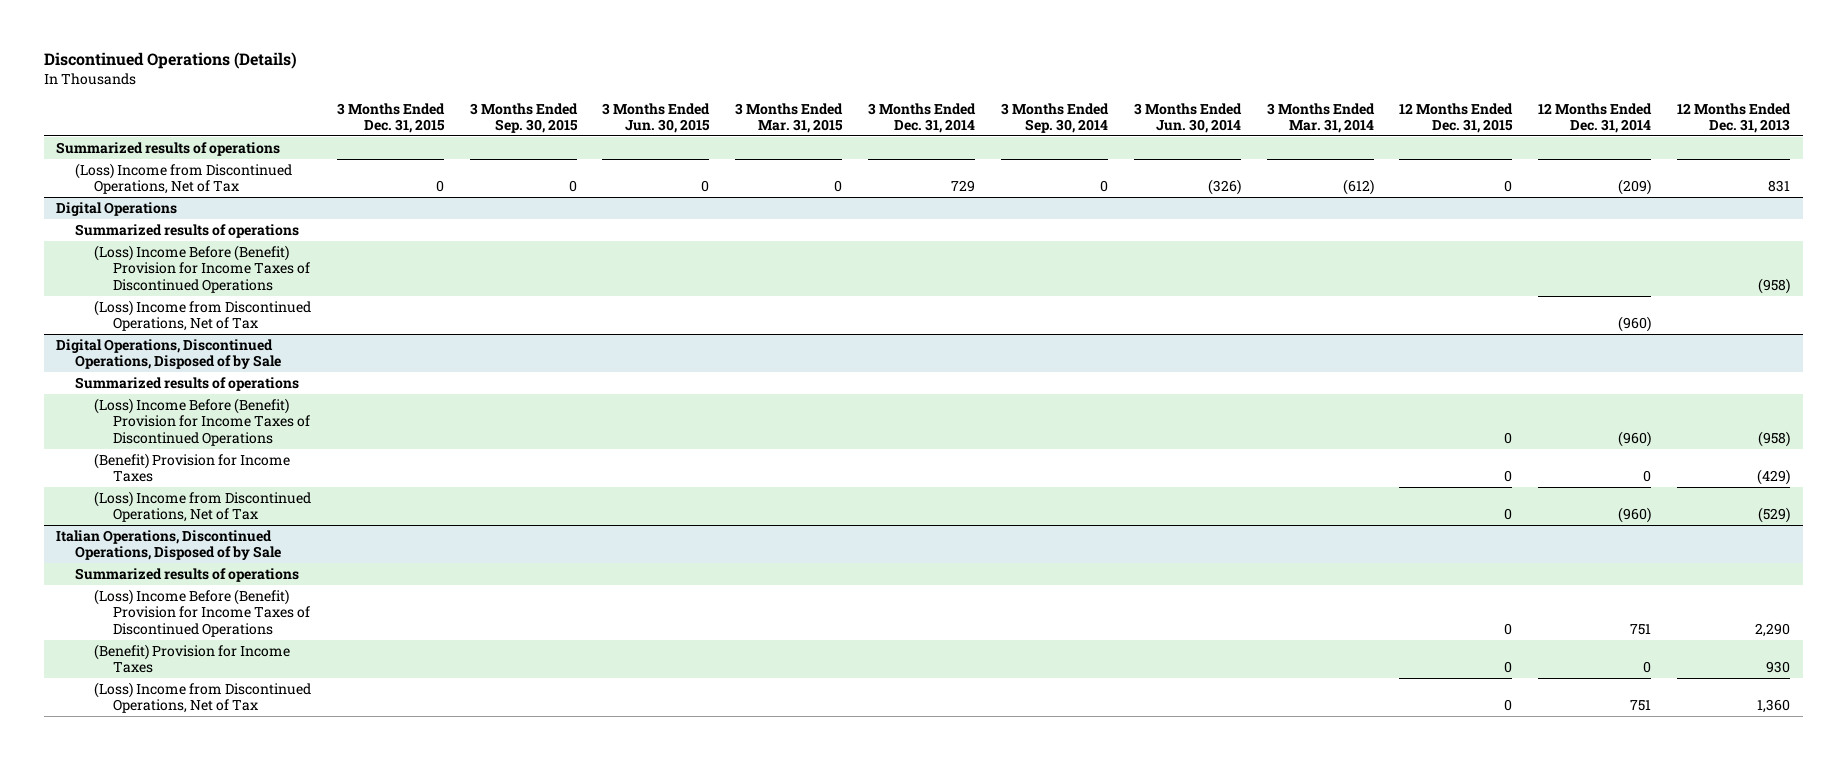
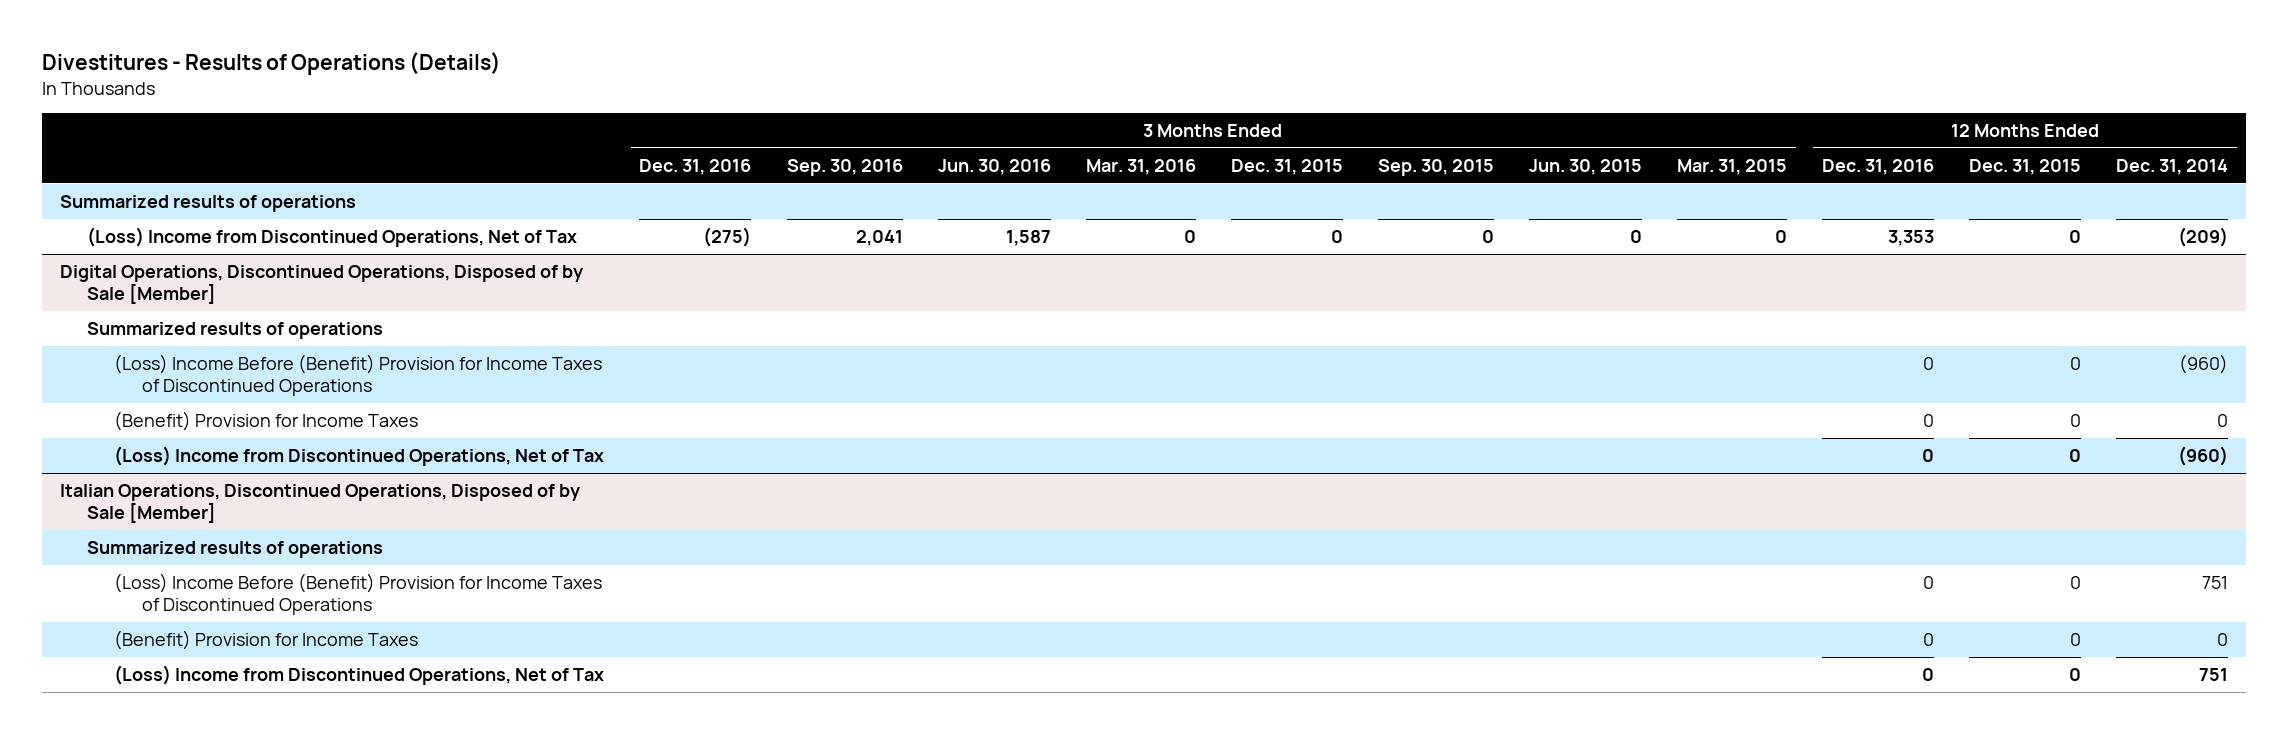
[43,52,297,70] Discontinued Operations (Details) -> [42,52,502,76] Divestitures - Results of Operations (Details)
[868,102,977,133] 3 Months Ended Dec. 31, 2014 -> none
[1000,102,1109,133] 3 Months Ended Sep. 30, 2014 -> none
[1133,102,1242,133] 3 Months Ended Jun. 30, 2014 -> none
[1266,102,1375,133] 3 Months Ended Mar. 31, 2014 -> none
[1677,102,1792,133] 12 Months Ended Dec. 31, 2013 -> none
none -> [639,158,752,175] Dec. 31, 2016
none -> [786,158,903,176] Sep. 30, 2016
none -> [937,158,1051,175] Jun. 30, 2016
none -> [1085,158,1196,175] Mar. 31, 2016
none -> [1822,158,1935,175] Dec. 31, 2016
[56,201,178,216] Digital Operations -> none
[75,223,300,238] Summarized results of operations -> none
[93,244,310,293] (Loss) Income Before (Benefit) Provision for Income Taxes of Discontinued Operations -> none
[93,299,311,332] (Loss) Income from Discontinued Operations, Net of Tax -> none
[56,338,282,370] Digital Operations, Discontinued Operations, Disposed of by Sale -> [59,265,583,305] Digital Operations, Discontinued Operations, Disposed of by Sale [Member]
[56,529,282,561] Italian Operations, Discontinued Operations, Disposed of by Sale -> [59,484,580,524] Italian Operations, Discontinued Operations, Disposed of by Sale [Member]

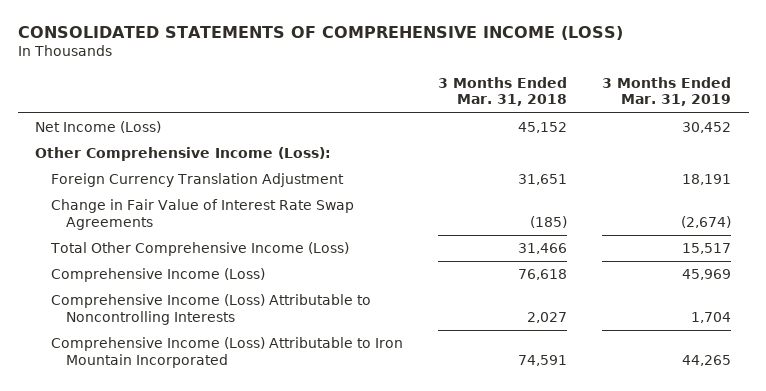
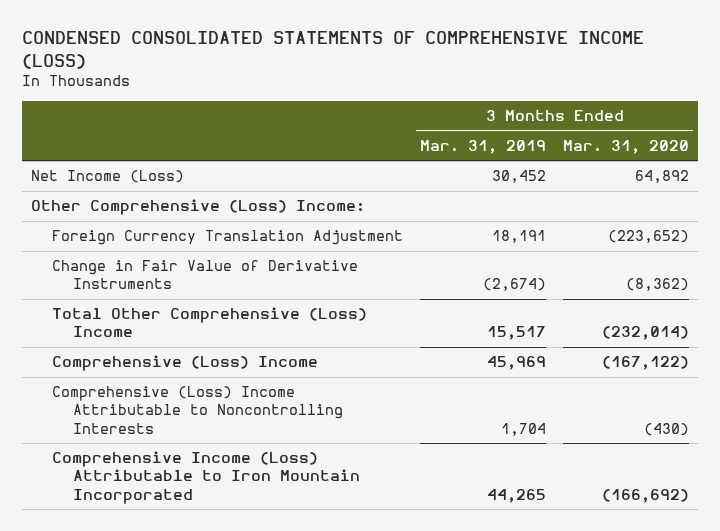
[17,26,623,41] CONSOLIDATED STATEMENTS OF COMPREHENSIVE INCOME (LOSS) -> [21,31,644,69] CONDENSED CONSOLIDATED STATEMENTS OF COMPREHENSIVE INCOME (LOSS)
[437,76,567,107] 3 Months Ended Mar. 31, 2018 -> none
none -> [563,139,690,154] Mar. 31, 2020
[35,147,332,162] Other Comprehensive Income (Loss): -> [30,199,365,216] Other Comprehensive (Loss) Income:
[50,199,354,230] Change in Fair Value of Interest Rate Swap Agreements -> [51,260,358,290] Change in Fair Value of Derivative Instruments
[49,242,349,257] Total Other Comprehensive Income (Loss) -> [51,307,367,338] Total Other Comprehensive (Loss) Income
[50,268,265,283] Comprehensive Income (Loss) -> [51,355,318,372] Comprehensive (Loss) Income
[50,294,371,325] Comprehensive Income (Loss) Attributable to Noncontrolling Interests -> [51,386,344,434] Comprehensive (Loss) Income Attributable to Noncontrolling Interests

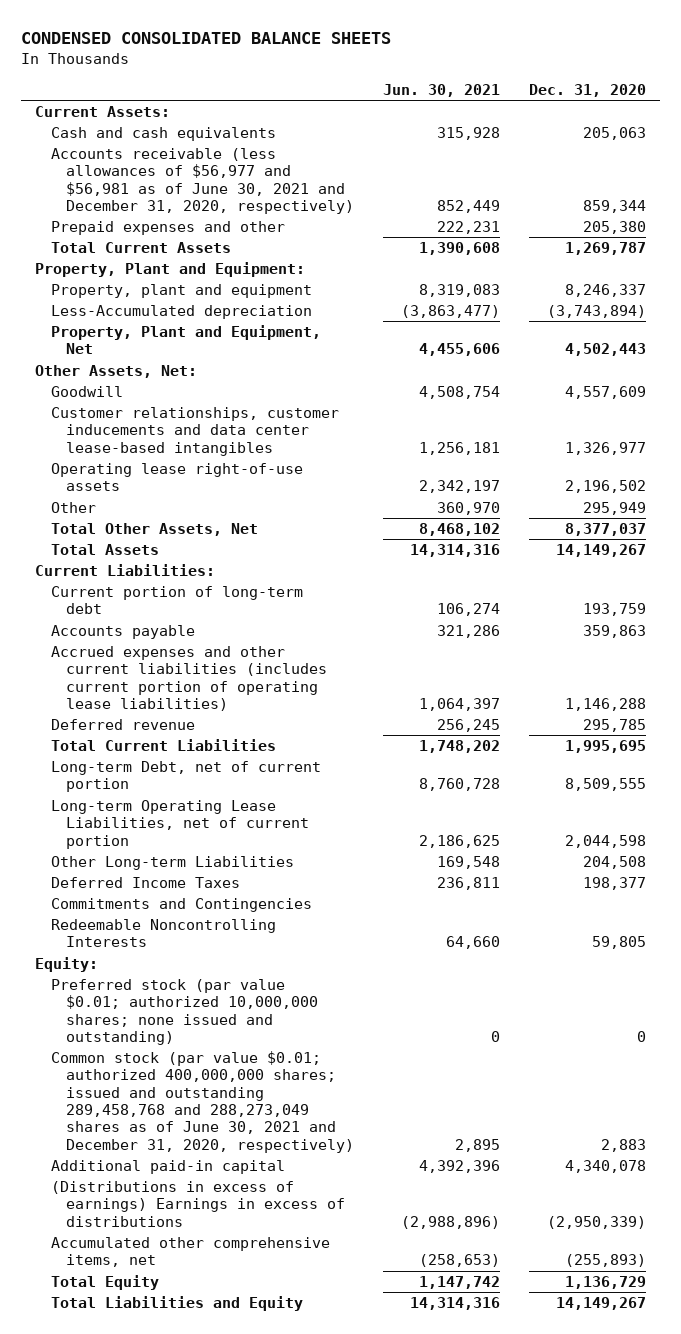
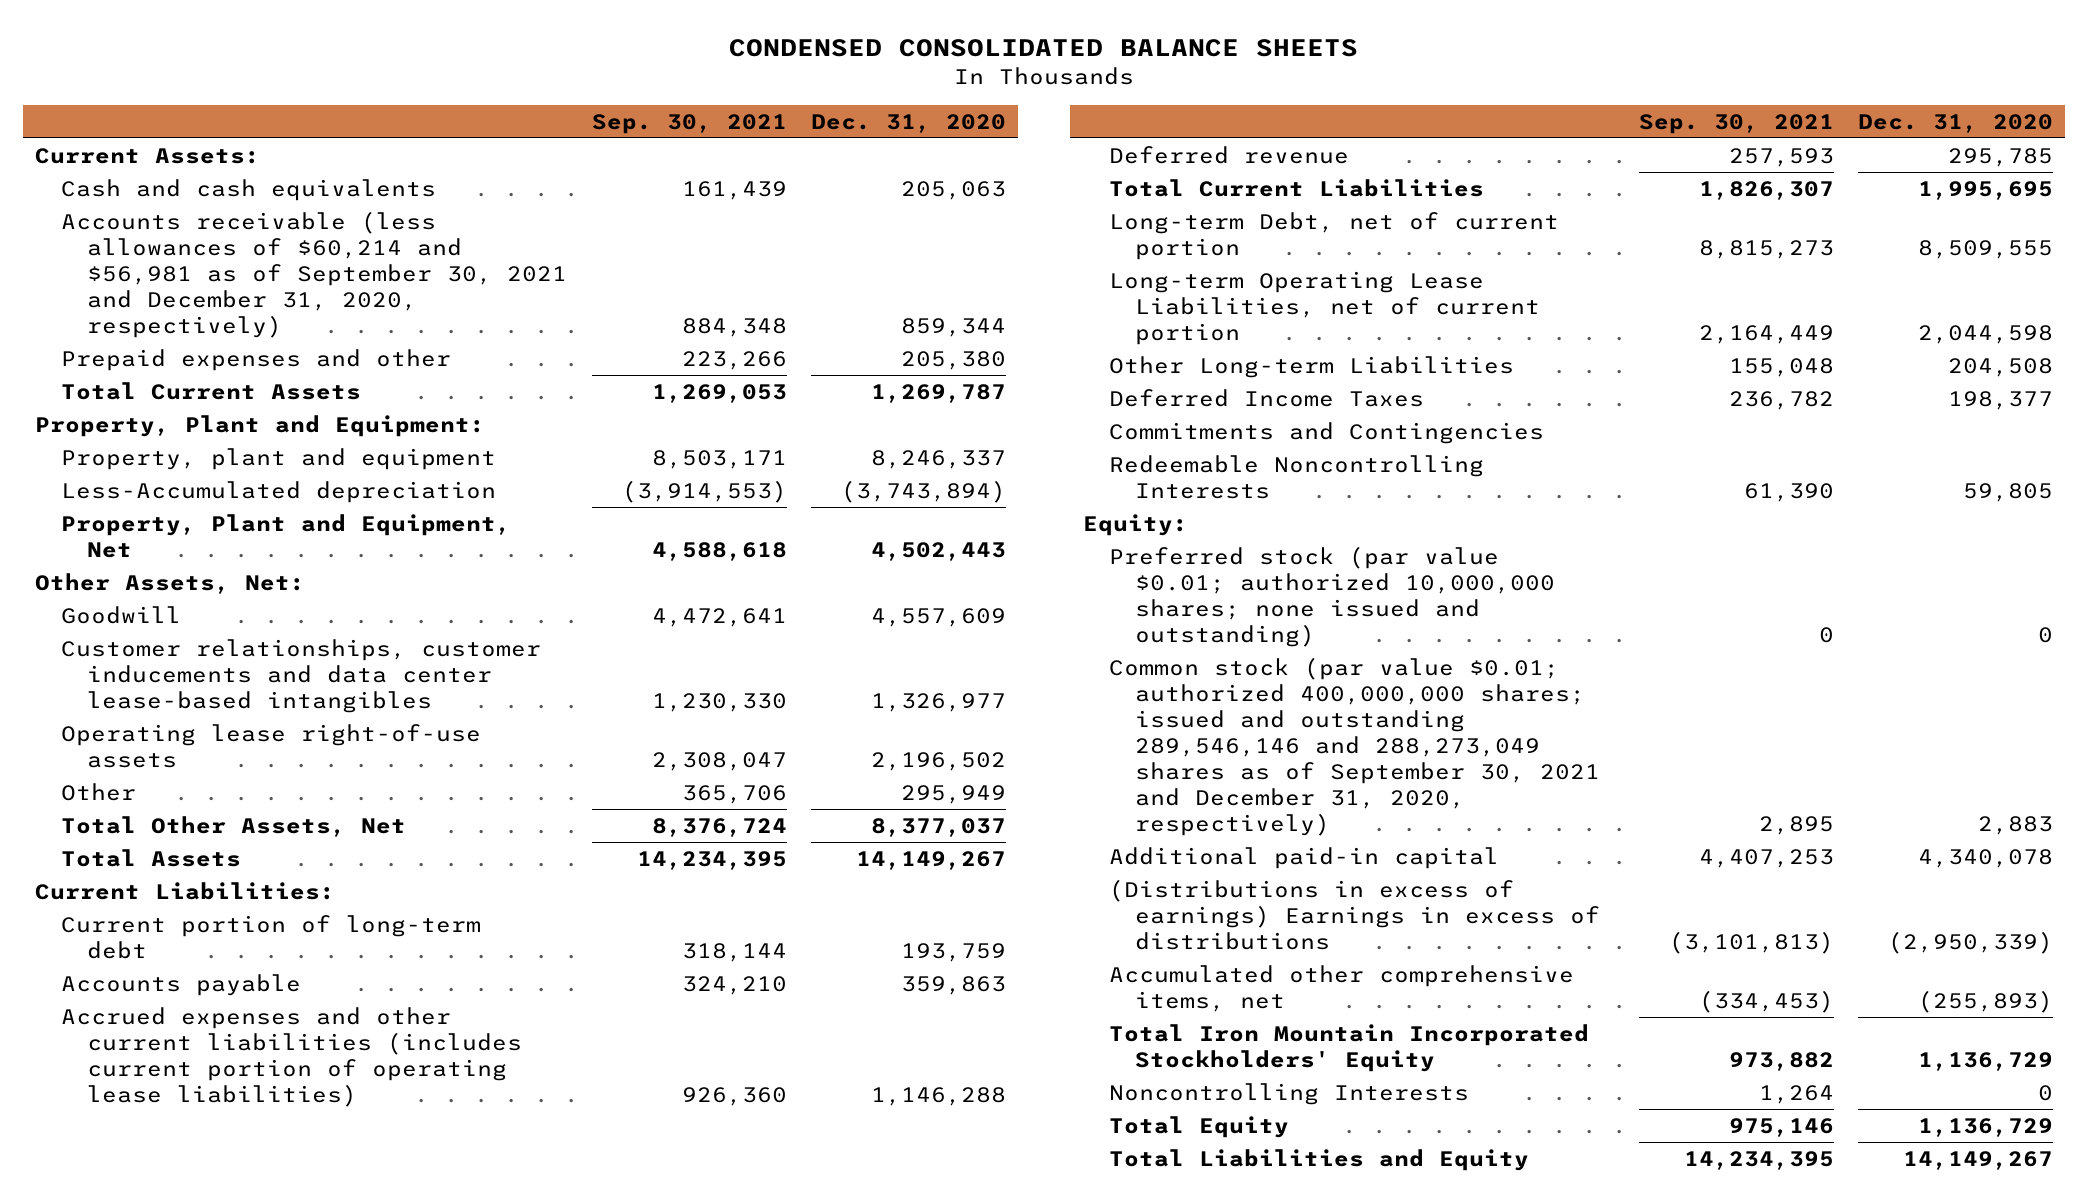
[382,84,500,98] Jun. 30, 2021 -> none
none -> [591,113,787,134] Sep. 30, 2021
[50,148,354,215] Accounts receivable (less allowances of $56,977 and $56,981 as of June 30, 2021 and December 31, 2020, respectively) -> [61,210,568,339] Accounts receivable (less allowances of $60,214 and $56,981 as of September 30, 2021 and December 31, 2020, respectively)
[50,1051,354,1153] Common stock (par value $0.01; authorized 400,000,000 shares; issued and outstanding 289,458,768 and 288,273,049 shares as of June 30, 2021 and December 31, 2020, respectively) -> [1108,656,1600,837] Common stock (par value $0.01; authorized 400,000,000 shares; issued and outstanding 289,546,146 and 288,273,049 shares as of September 30, 2021 and December 31, 2020, respectively)
none -> [1108,1023,1589,1072] Total Iron Mountain Incorporated Stockholders' Equity
none -> [1108,1082,1469,1105] Noncontrolling Interests

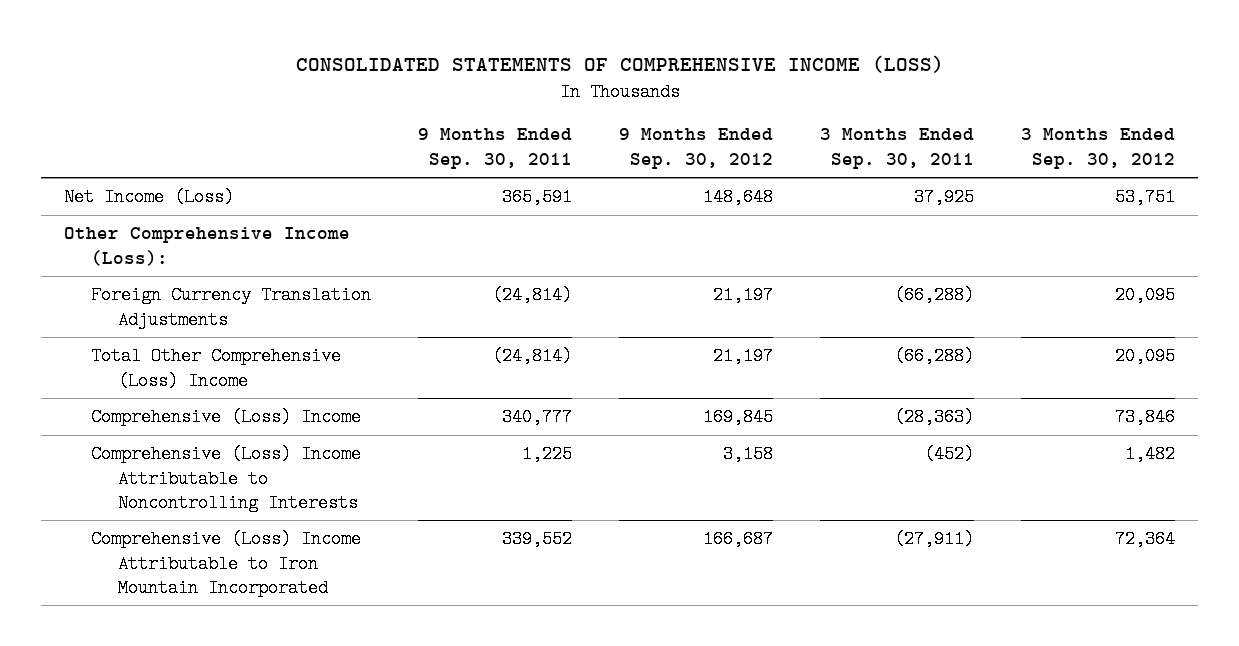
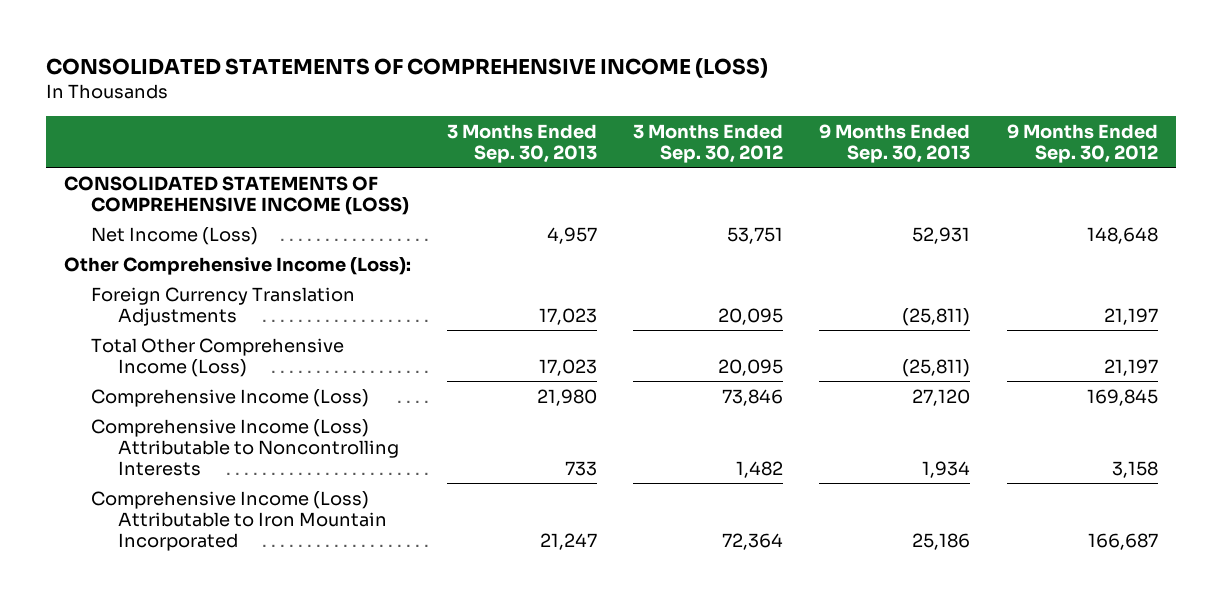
[418,128,573,169] 9 Months Ended Sep. 30, 2011 -> none
[820,128,975,169] 3 Months Ended Sep. 30, 2011 -> none
none -> [447,123,598,163] 3 Months Ended Sep. 30, 2013
none -> [819,123,971,163] 9 Months Ended Sep. 30, 2013
none -> [64,175,409,215] CONSOLIDATED STATEMENTS OF COMPREHENSIVE INCOME (LOSS)
[91,347,342,390] Total Other Comprehensive (Loss) Income -> [90,337,344,377] Total Other Comprehensive Income (Loss)
[91,408,362,427] Comprehensive (Loss) Income -> [90,388,369,407] Comprehensive Income (Loss)
[91,445,362,512] Comprehensive (Loss) Income Attributable to Noncontrolling Interests -> [90,418,399,476] Comprehensive Income (Loss) Attributable to Noncontrolling Interests
[91,530,362,597] Comprehensive (Loss) Income Attributable to Iron Mountain Incorporated -> [90,490,387,551] Comprehensive Income (Loss) Attributable to Iron Mountain Incorporated

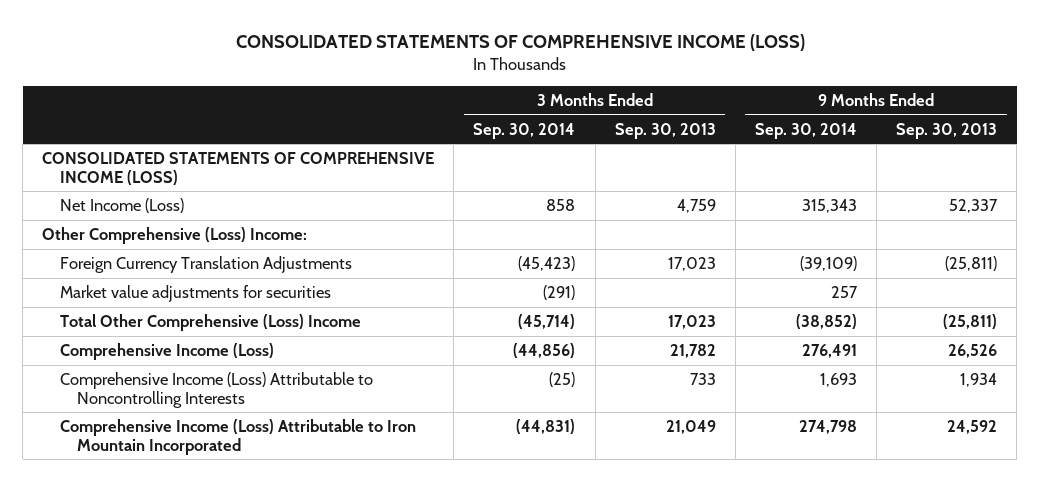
[633,123,784,163] 3 Months Ended Sep. 30, 2012 -> none
[1006,123,1158,163] 9 Months Ended Sep. 30, 2012 -> none
none -> [473,122,576,139] Sep. 30, 2014
none -> [754,122,857,139] Sep. 30, 2014
[547,226,598,244] 4,957 -> [676,198,716,213] 4,759
[912,226,971,244] 52,931 -> [949,198,999,213] 52,337
[64,256,412,275] Other Comprehensive Income (Loss): -> [42,226,308,244] Other Comprehensive (Loss) Income:
none -> [59,284,331,302] Market value adjustments for securities
[90,337,344,377] Total Other Comprehensive Income (Loss) -> [59,313,361,331] Total Other Comprehensive (Loss) Income
[537,388,598,406] 21,980 -> [669,343,716,358] 21,782
[912,388,971,406] 27,120 -> [948,343,998,358] 26,526
[540,532,598,550] 21,247 -> [665,419,716,434] 21,049
[912,532,971,550] 25,186 -> [947,419,998,434] 24,592

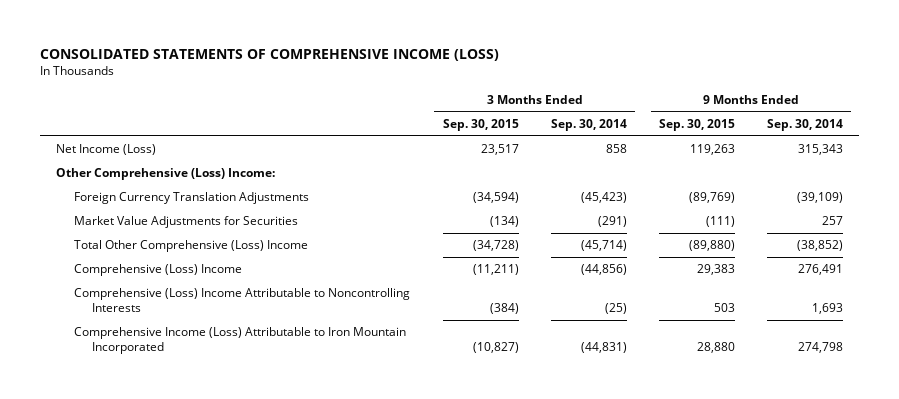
[614,122,716,139] Sep. 30, 2013 -> none
[896,122,998,139] Sep. 30, 2013 -> none
none -> [442,118,519,131] Sep. 30, 2015
none -> [658,118,735,131] Sep. 30, 2015
[42,151,435,185] CONSOLIDATED STATEMENTS OF COMPREHENSIVE INCOME (LOSS) -> none
[59,284,331,302] Market value adjustments for securities -> [74,216,299,229] Market Value Adjustments for Securities
[59,342,274,360] Comprehensive Income (Loss) -> [74,264,243,277] Comprehensive (Loss) Income
[59,371,373,408] Comprehensive Income (Loss) Attributable to Noncontrolling Interests -> [74,288,411,313] Comprehensive (Loss) Income Attributable to Noncontrolling Interests

